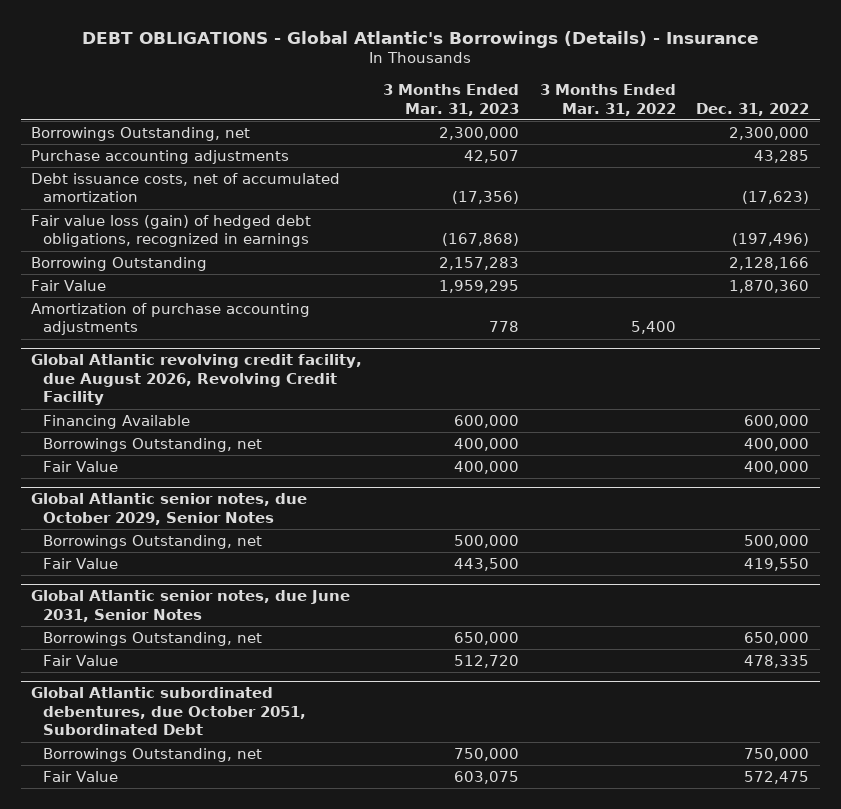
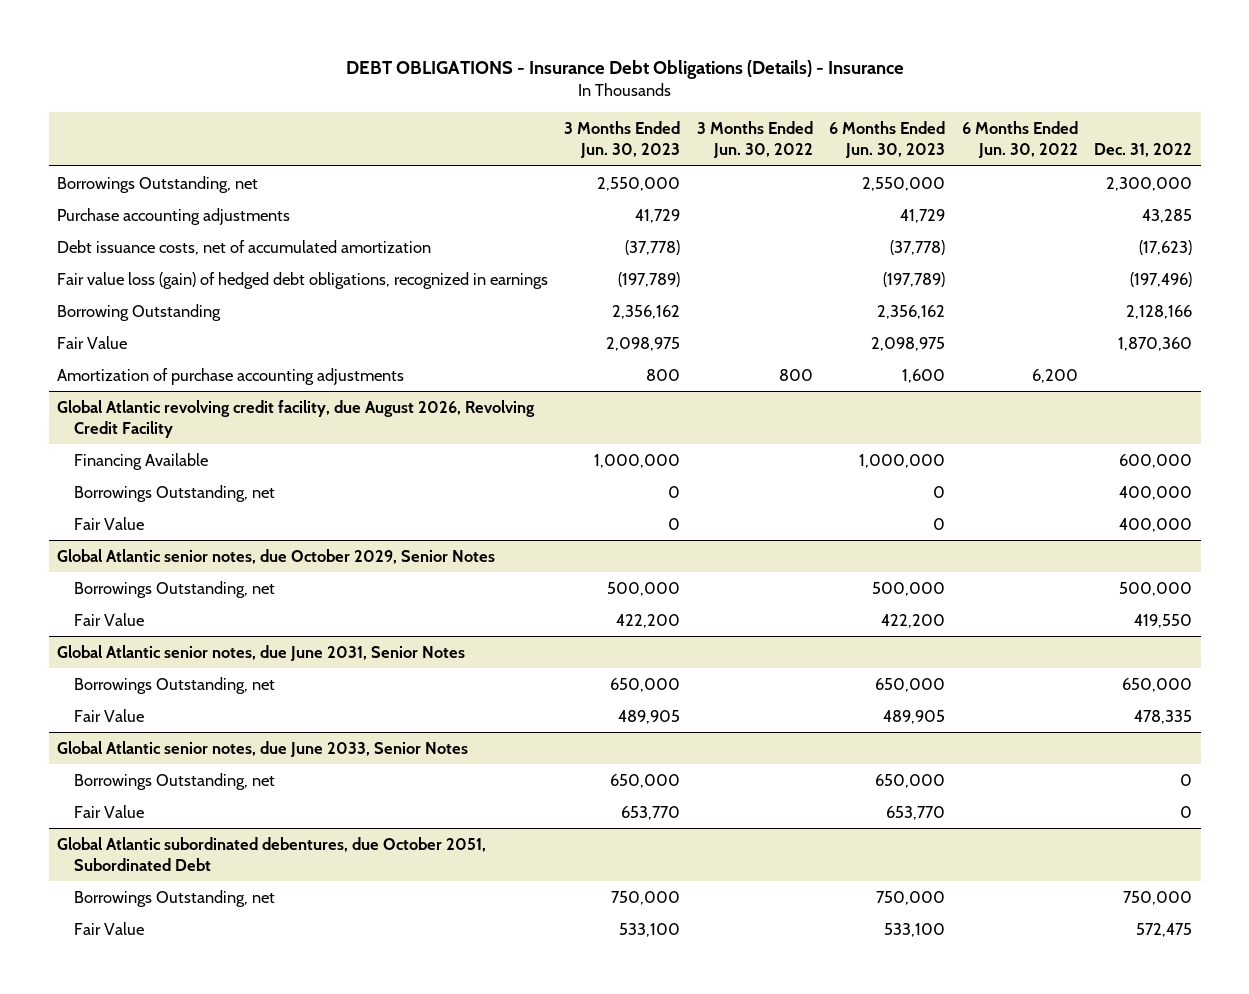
[82,30,760,48] DEBT OBLIGATIONS - Global Atlantic's Borrowings (Details) - Insurance -> [345,60,904,80] DEBT OBLIGATIONS - Insurance Debt Obligations (Details) - Insurance
[383,83,520,116] 3 Months Ended Mar. 31, 2023 -> none
[539,83,676,116] 3 Months Ended Mar. 31, 2022 -> none
none -> [564,121,681,159] 3 Months Ended Jun. 30, 2023
none -> [696,121,813,159] 3 Months Ended Jun. 30, 2022
none -> [829,121,946,159] 6 Months Ended Jun. 30, 2023
none -> [961,121,1078,159] 6 Months Ended Jun. 30, 2022
none -> [57,740,469,757] Global Atlantic senior notes, due June 2033, Senior Notes
none -> [74,772,276,790] Borrowings Outstanding, net
none -> [74,804,145,818] Fair Value

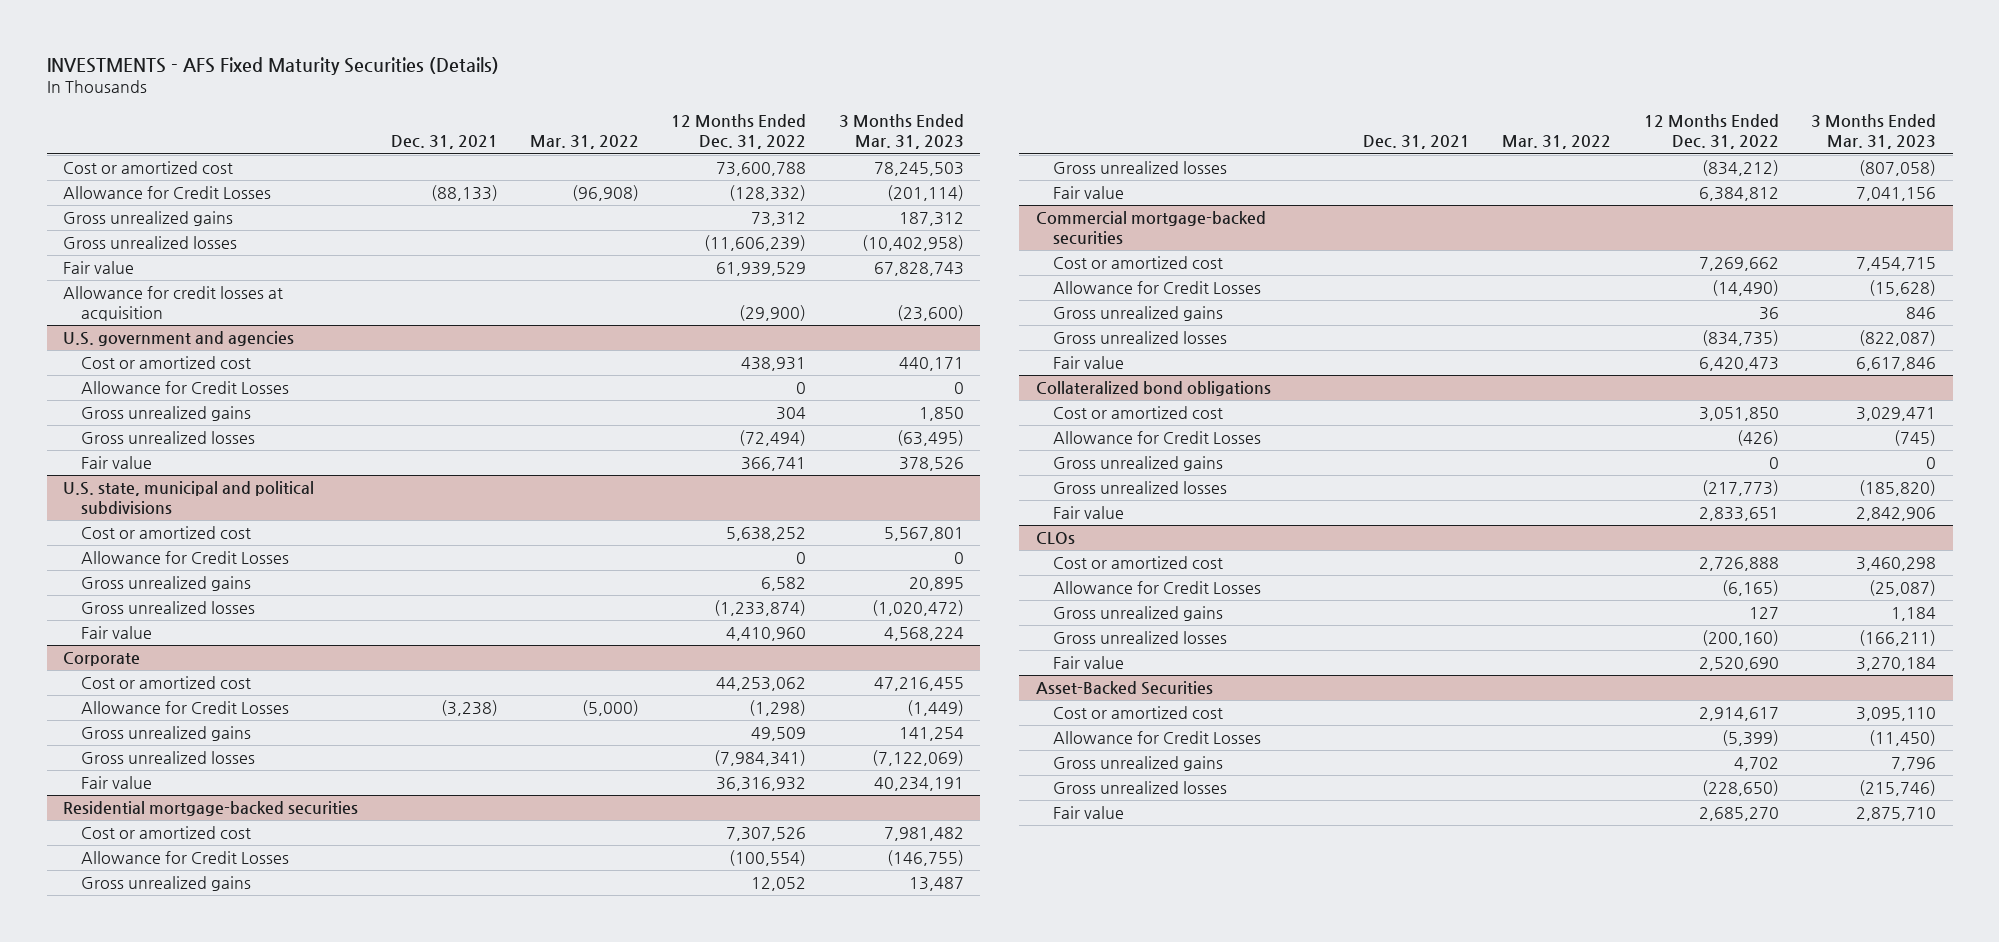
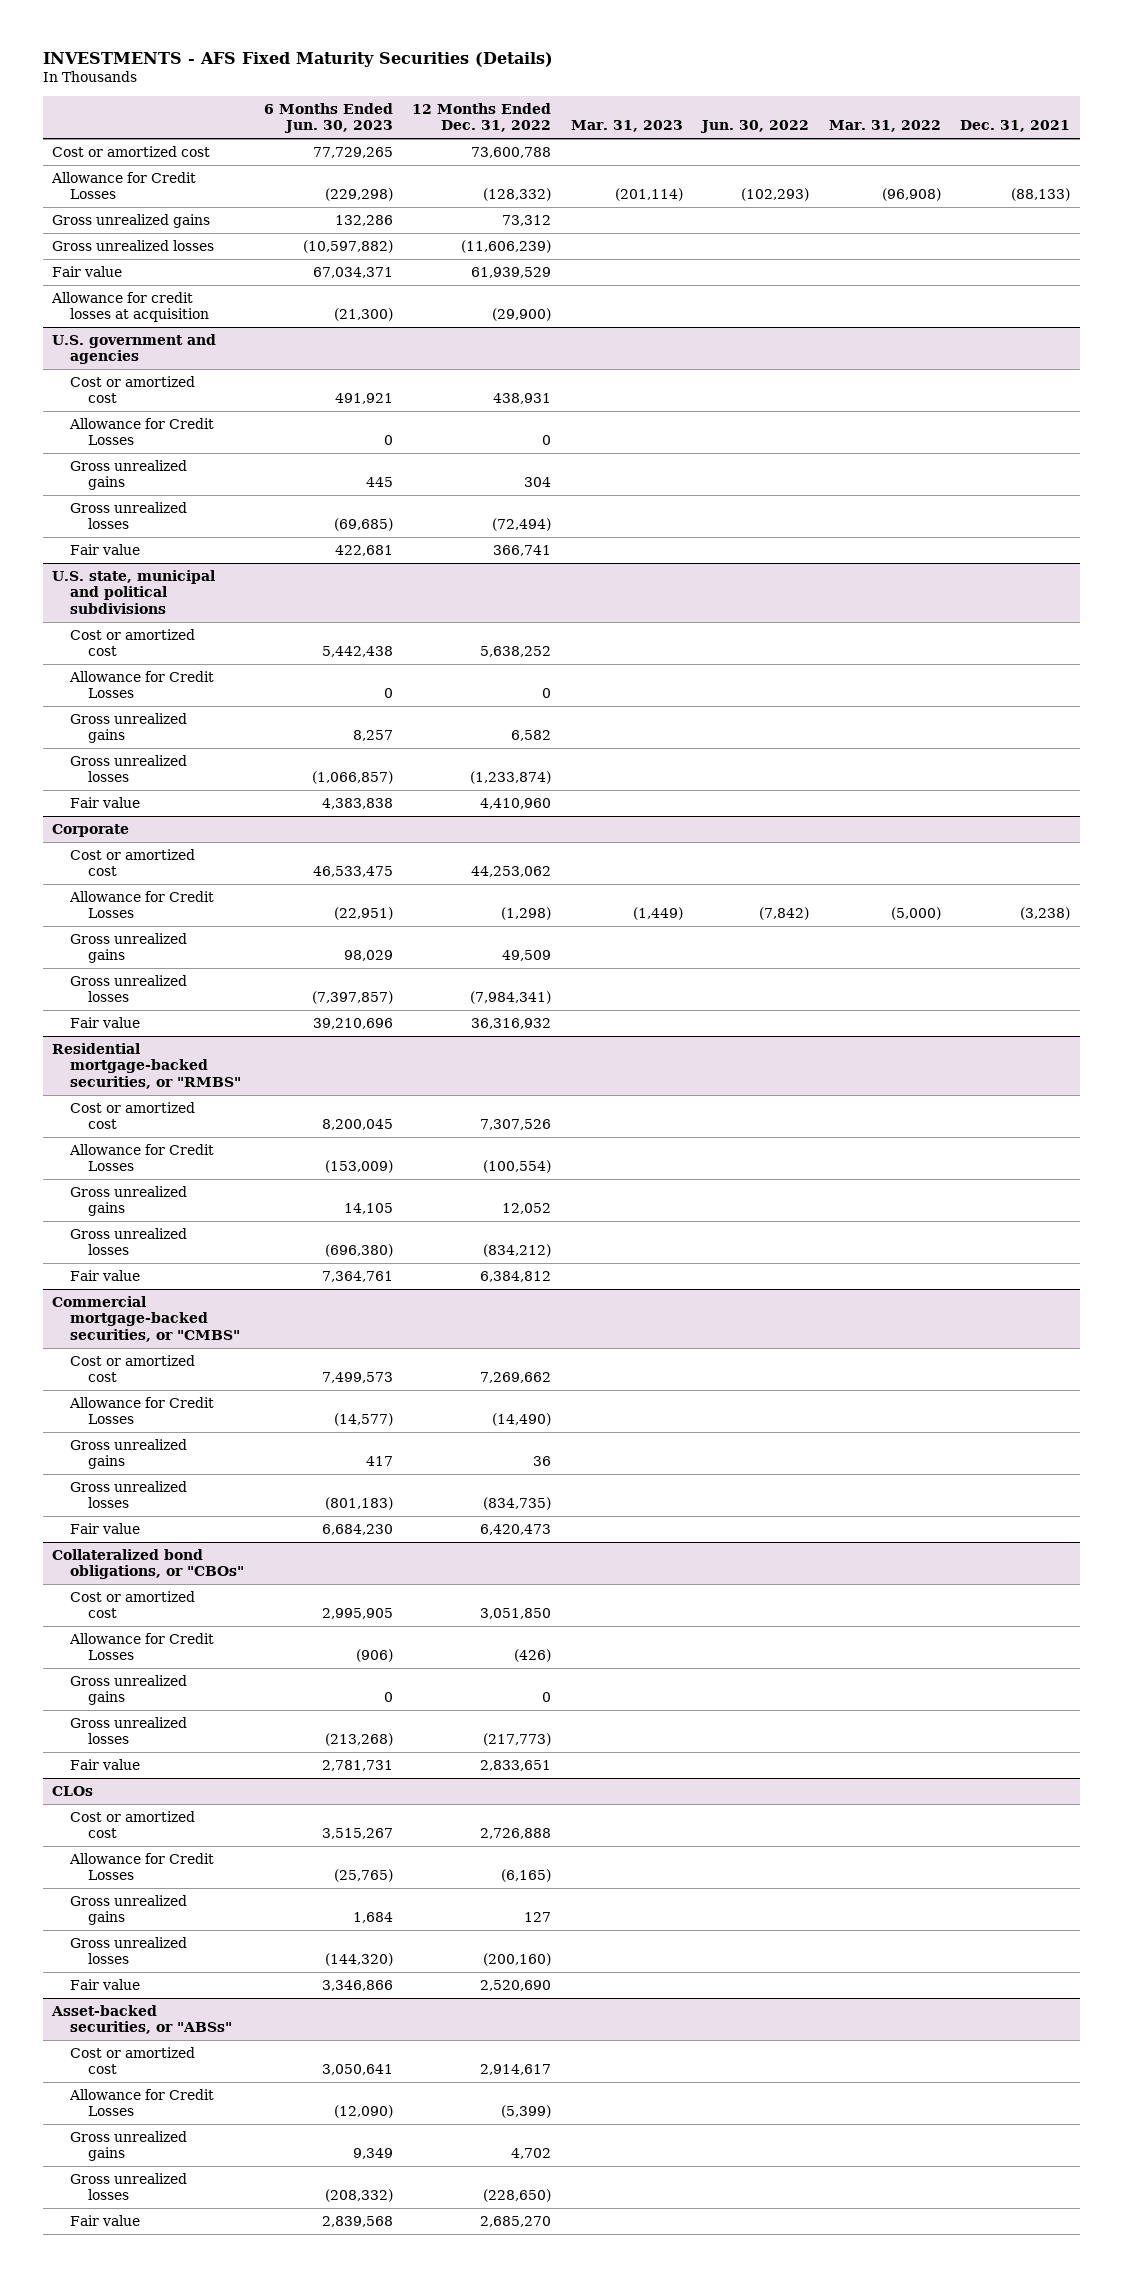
[838,114,964,150] 3 Months Ended Mar. 31, 2023 -> none
none -> [263,102,393,133] 6 Months Ended Jun. 30, 2023
none -> [570,119,683,132] Mar. 31, 2023
none -> [700,119,810,133] Jun. 30, 2022
[63,801,359,817] Residential mortgage-backed securities -> [52,1043,242,1089] Residential mortgage-backed securities, or "RMBS"
[1035,211,1266,246] Commercial mortgage-backed securities -> [52,1296,241,1342] Commercial mortgage-backed securities, or "CMBS"
[1035,381,1271,397] Collateralized bond obligations -> [52,1549,245,1580] Collateralized bond obligations, or "CBOs"
[1035,681,1213,696] Asset-Backed Securities -> [51,2005,233,2035] Asset-backed securities, or "ABSs"

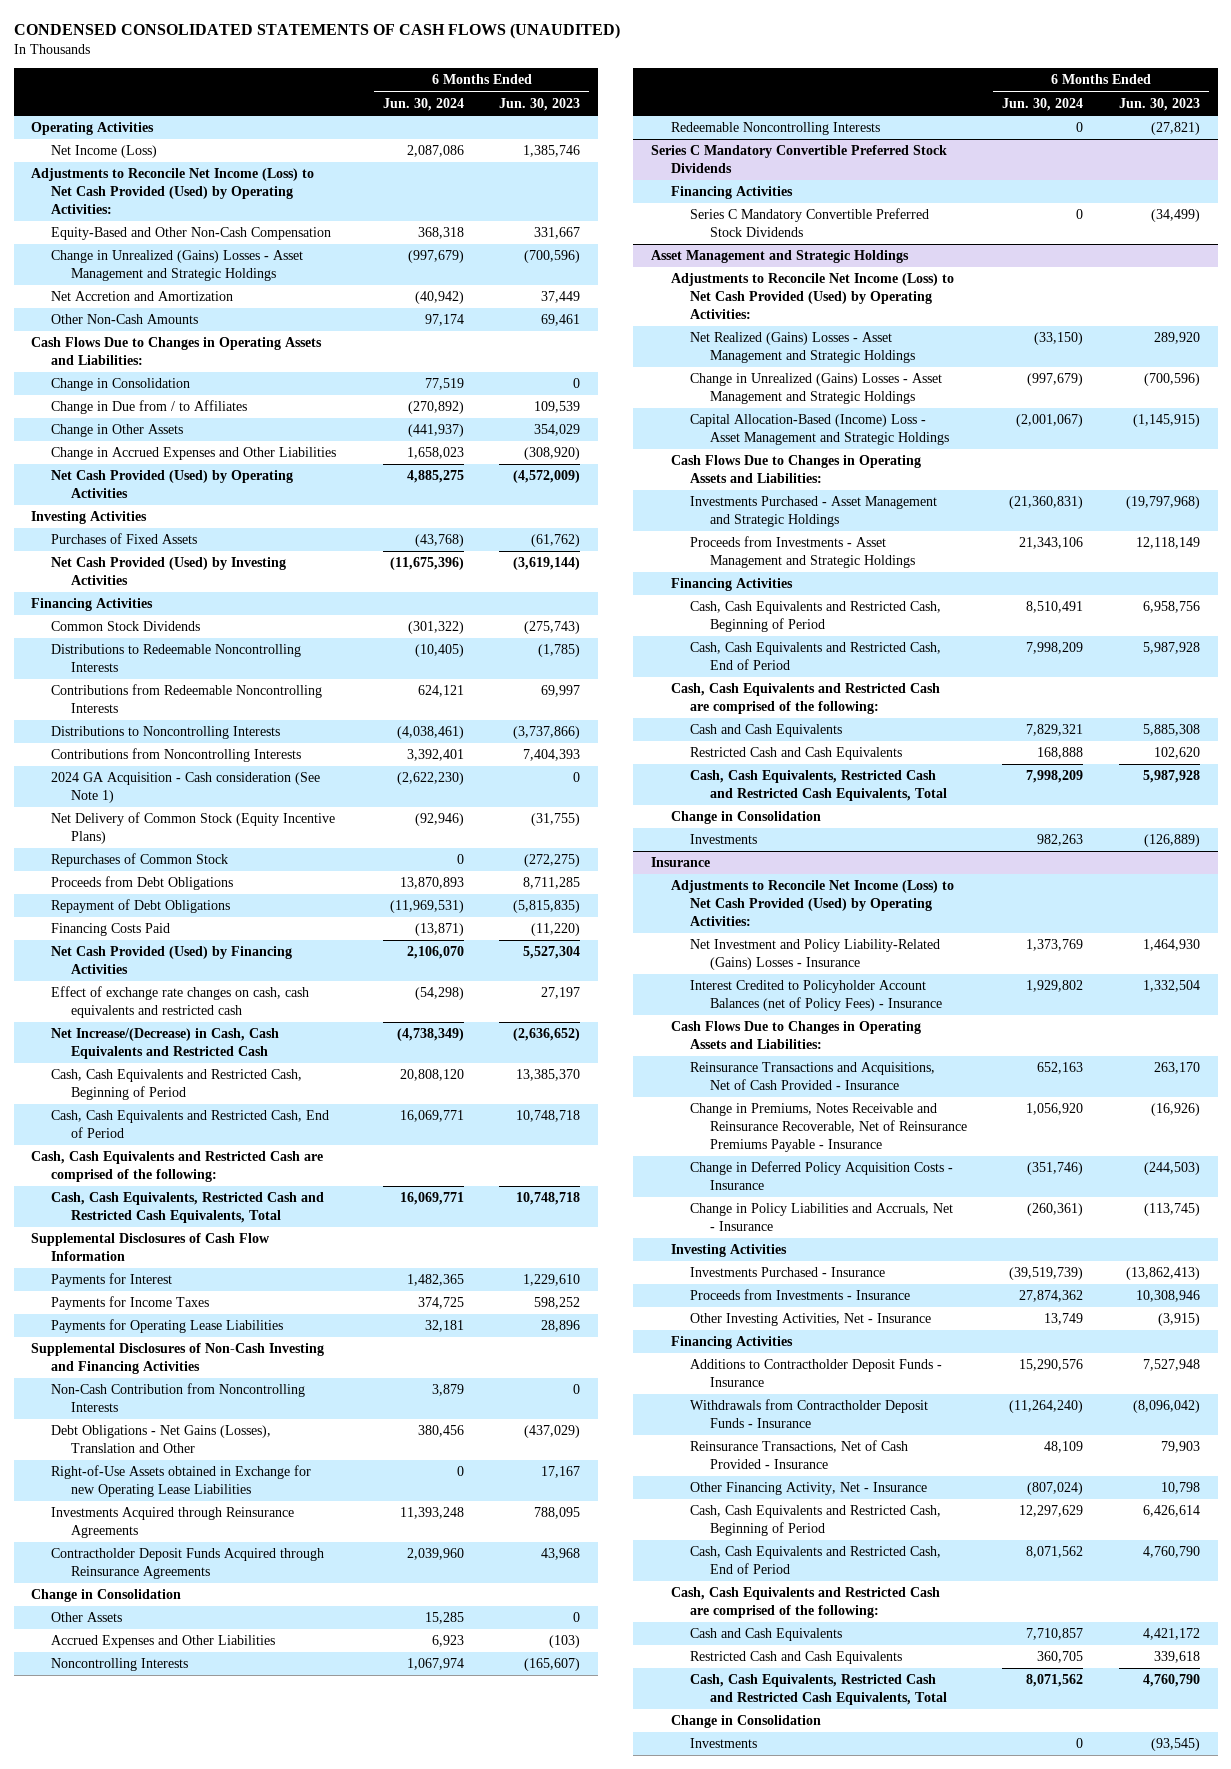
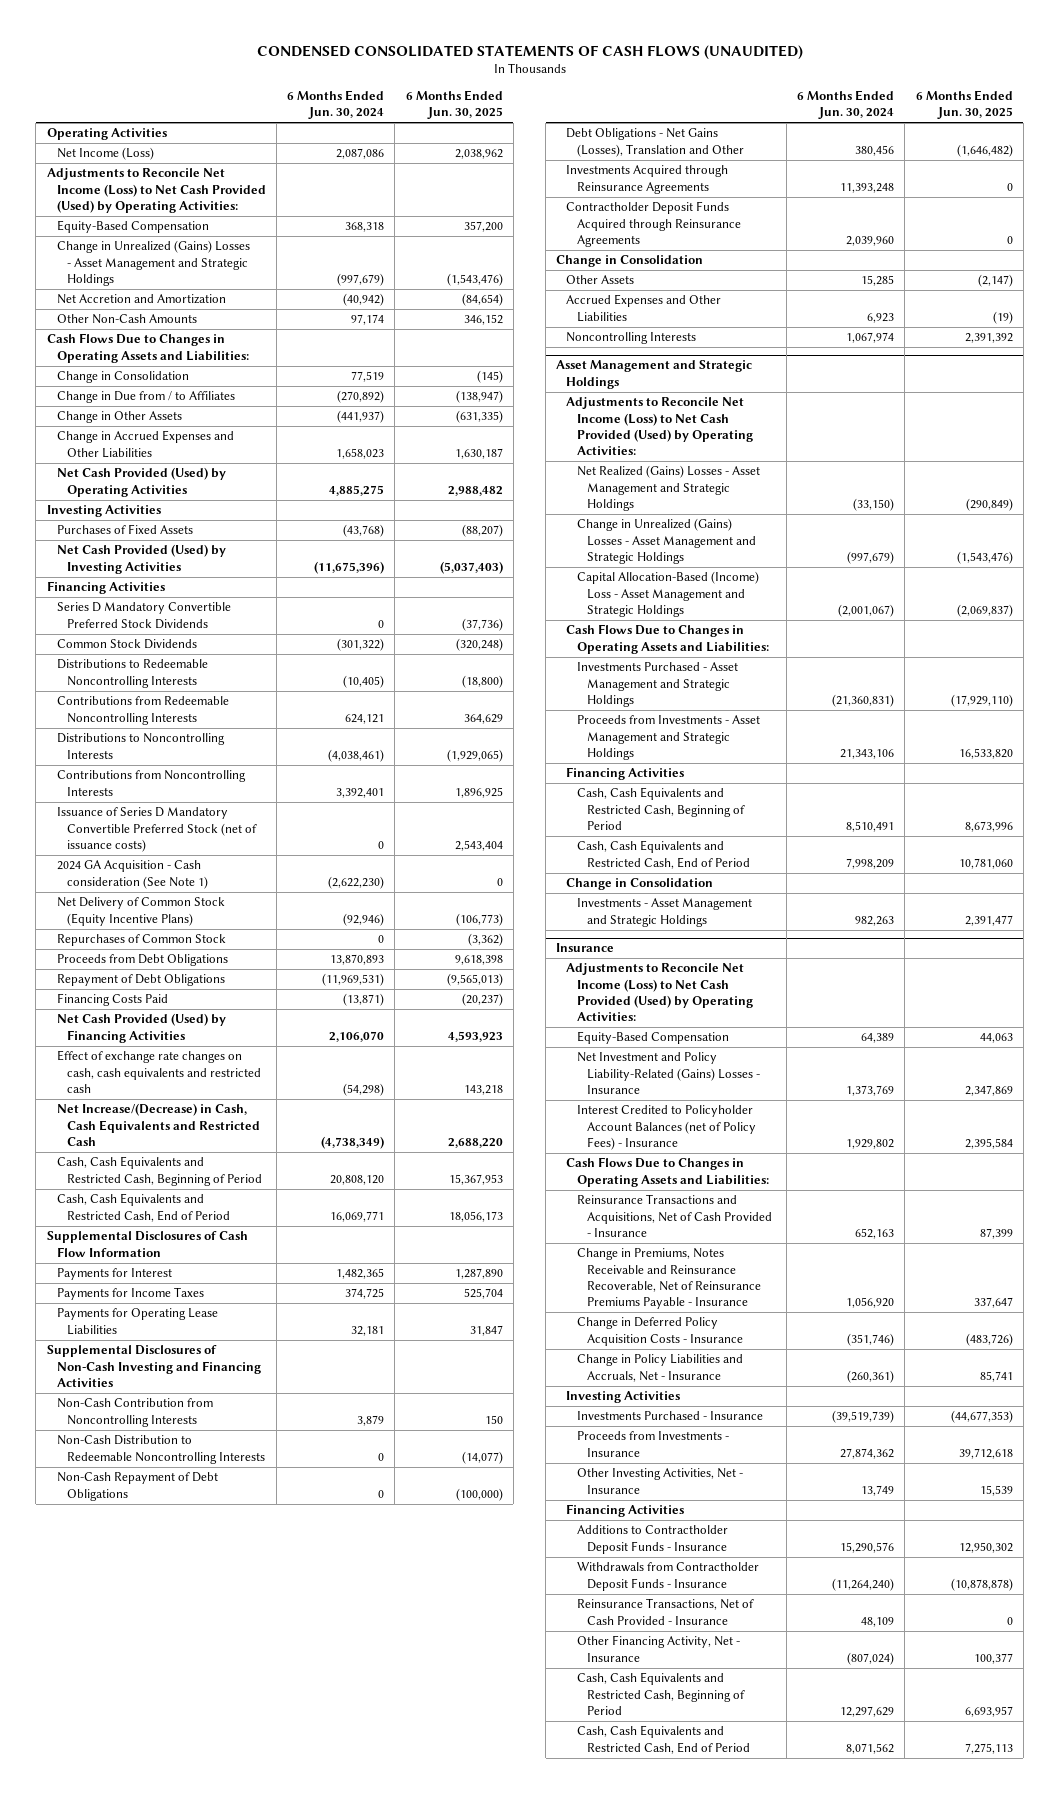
[499,97,581,111] Jun. 30, 2023 -> none
none -> [405,90,503,120] 6 Months Ended Jun. 30, 2025
[51,227,332,241] Equity-Based and Other Non-Cash Compensation -> [56,220,209,234] Equity-Based Compensation
none -> [56,602,231,629] Series D Mandatory Convertible Preferred Stock Dividends
none -> [56,807,257,852] Issuance of Series D Mandatory Convertible Preferred Stock (net of issuance costs)
[31,1151,324,1183] Cash, Cash Equivalents and Restricted Cash are comprised of the following: -> none
[51,1192,325,1224] Cash, Cash Equivalents, Restricted Cash and Restricted Cash Equivalents, Total -> none
none -> [56,1435,265,1464] Non-Cash Distribution to Redeemable Noncontrolling Interests
none -> [56,1472,218,1501] Non-Cash Repayment of Debt Obligations
[51,1465,312,1498] Right-of-Use Assets obtained in Exchange for new Operating Lease Liabilities -> none
[670,122,880,136] Redeemable Noncontrolling Interests -> none
[650,145,947,174] Series C Mandatory Convertible Preferred Stock Dividends -> none
[670,186,793,200] Financing Activities -> none
[690,208,930,238] Series C Mandatory Convertible Preferred Stock Dividends -> none
[670,683,940,715] Cash, Cash Equivalents and Restricted Cash are comprised of the following: -> none
[690,724,843,738] Cash and Cash Equivalents -> none
[690,747,903,761] Restricted Cash and Cash Equivalents -> none
[690,770,947,802] Cash, Cash Equivalents, Restricted Cash and Restricted Cash Equivalents, Total -> none
[690,834,758,845] Investments -> [576,898,752,927] Investments - Asset Management and Strategic Holdings
none -> [576,1031,729,1045] Equity-Based Compensation
[670,1587,940,1619] Cash, Cash Equivalents and Restricted Cash are comprised of the following: -> none
[690,1628,843,1642] Cash and Cash Equivalents -> none
[690,1651,903,1665] Restricted Cash and Cash Equivalents -> none
[690,1674,947,1706] Cash, Cash Equivalents, Restricted Cash and Restricted Cash Equivalents, Total -> none
[670,1715,821,1729] Change in Consolidation -> none
[690,1738,758,1749] Investments -> none

